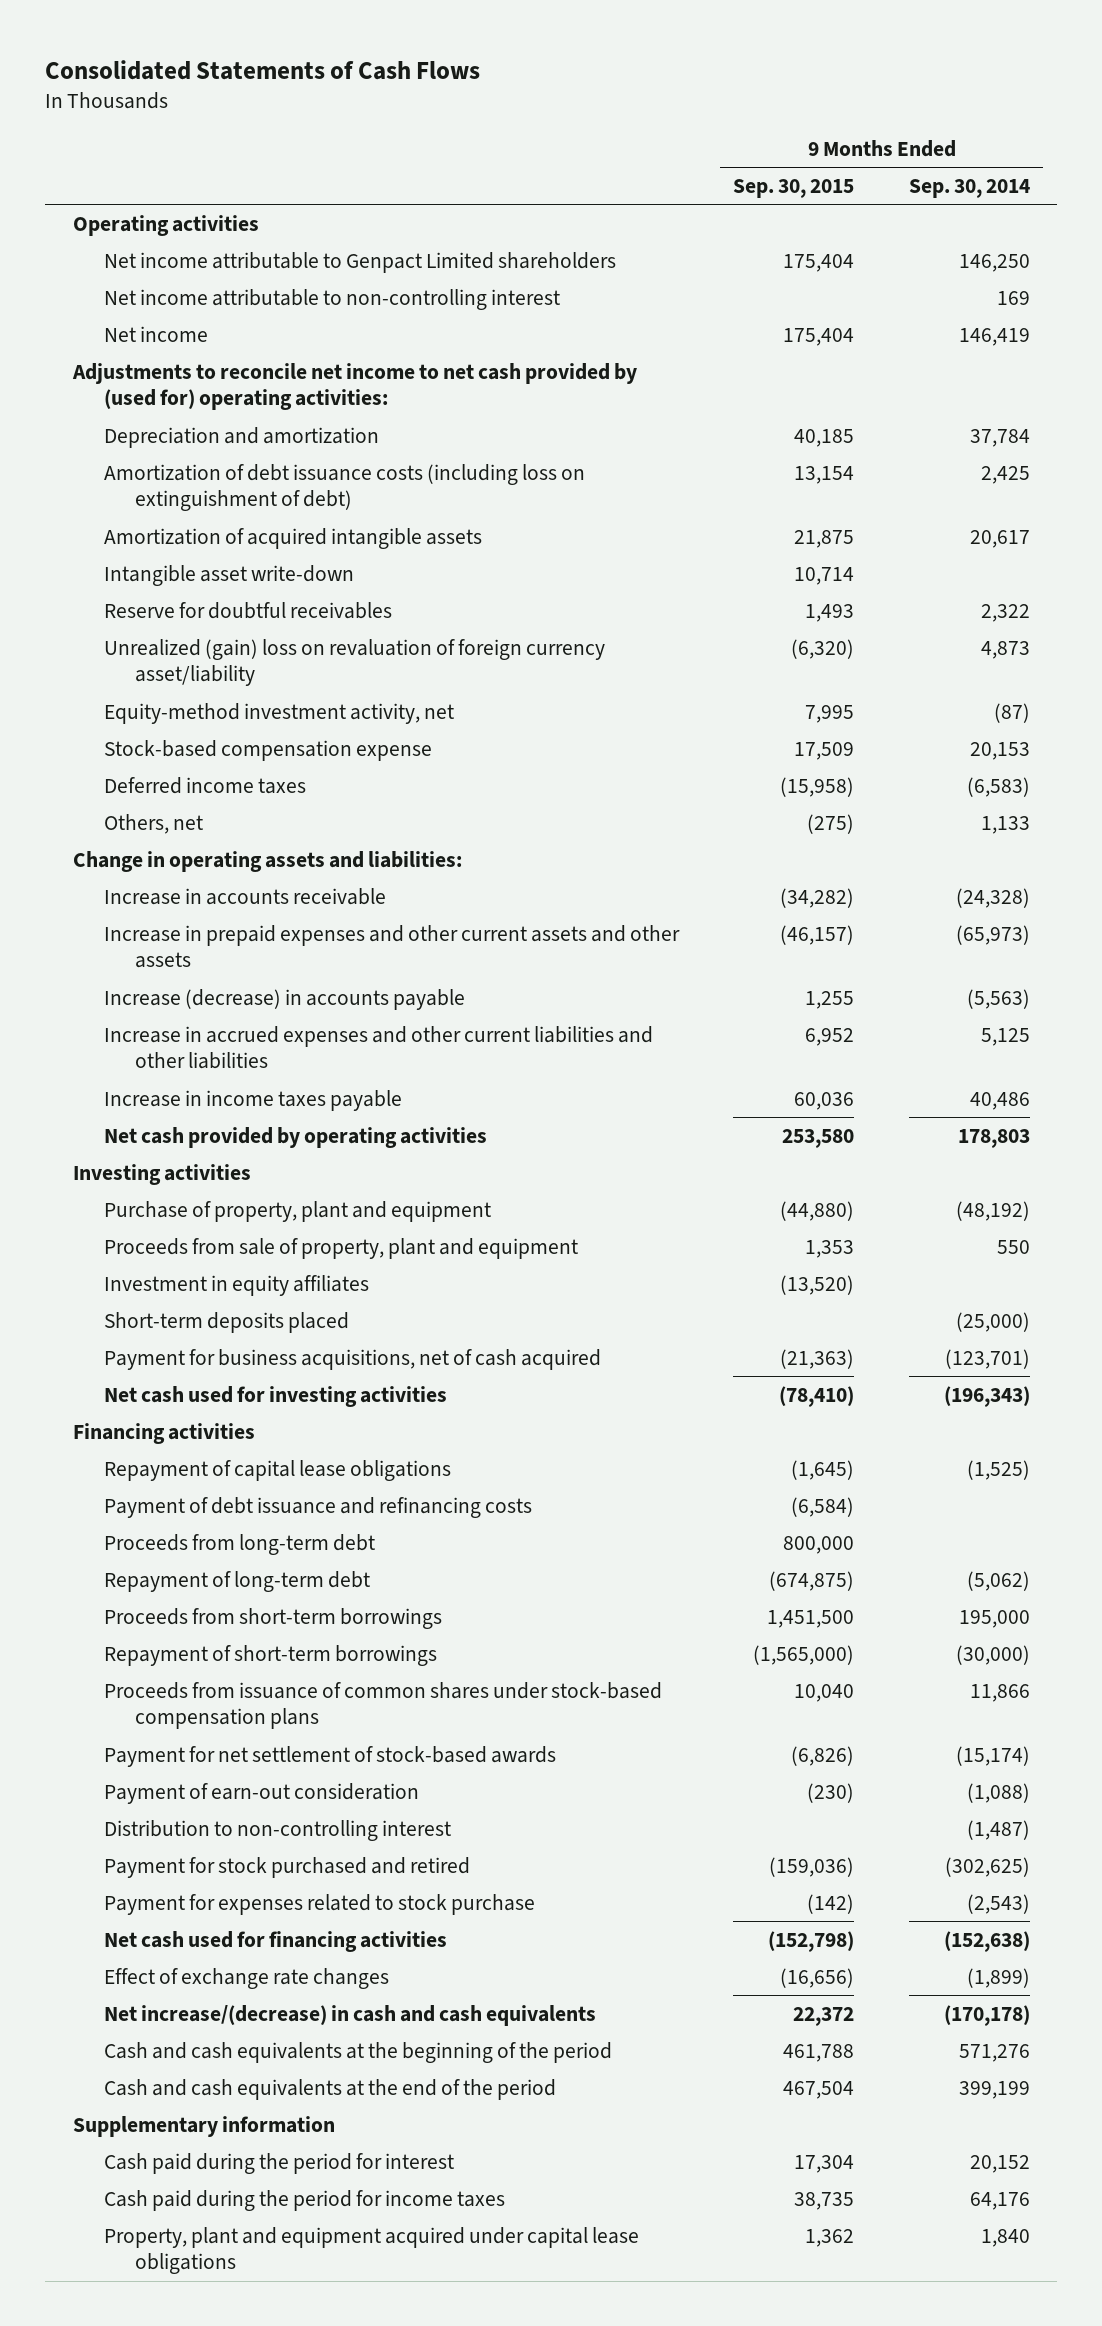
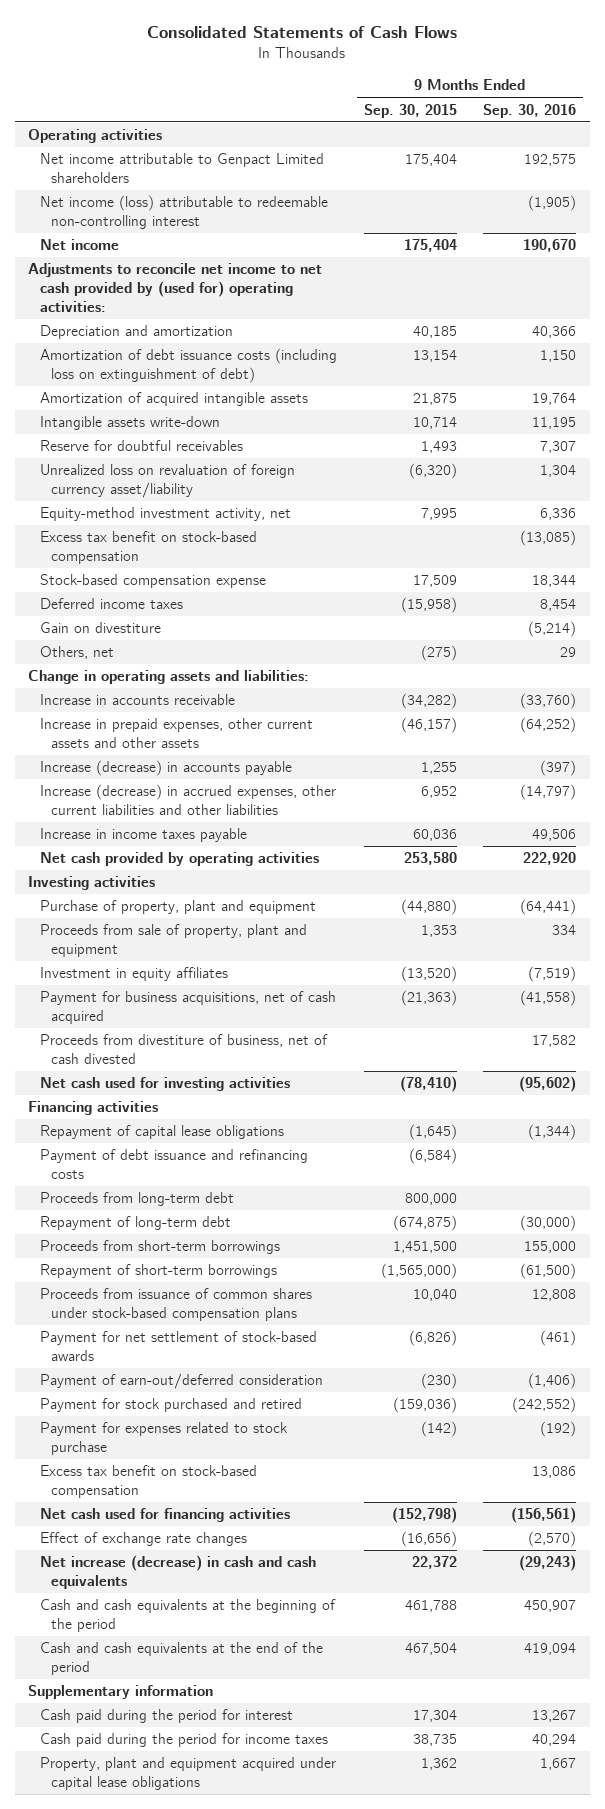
[908,179,1030,199] Sep. 30, 2014 -> none
none -> [483,103,577,118] Sep. 30, 2016
[103,288,560,310] Net income attributable to non-controlling interest -> [39,195,328,230] Net income (loss) attributable to redeemable non-controlling interest
[103,564,354,586] Intangible asset write-down -> [39,416,220,431] Intangible assets write-down
[103,638,605,687] Unrealized (gain) loss on revaluation of foreign currency asset/liability -> [39,464,295,499] Unrealized loss on revaluation of foreign currency asset/liability
none -> [39,531,257,565] Excess tax benefit on stock-based compensation
none -> [39,622,161,634] Gain on divestiture
[103,924,680,969] Increase in prepaid expenses and other current assets and other assets -> [39,718,313,749] Increase in prepaid expenses, other current assets and other assets
[103,1025,653,1070] Increase in accrued expenses and other current liabilities and other liabilities -> [39,784,336,816] Increase (decrease) in accrued expenses, other current liabilities and other liabilities
[103,1311,349,1333] Short-term deposits placed -> none
none -> [39,1034,328,1065] Proceeds from divestiture of business, net of cash divested
[103,1819,451,1841] Distribution to non-controlling interest -> none
[103,1782,419,1804] Payment of earn-out consideration -> [39,1373,323,1390] Payment of earn-out/deferred consideration
none -> [39,1465,257,1499] Excess tax benefit on stock-based compensation
[103,2004,596,2026] Net increase/(decrease) in cash and cash equivalents -> [39,1555,316,1590] Net increase (decrease) in cash and cash equivalents

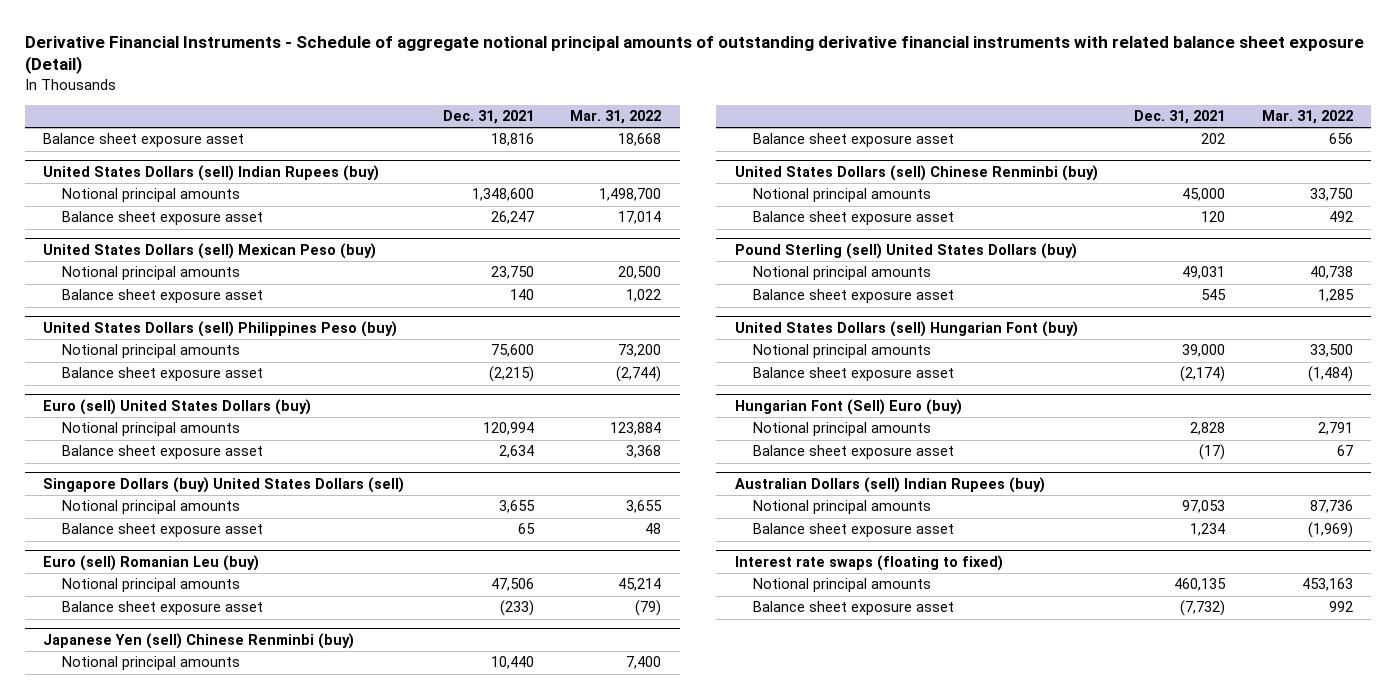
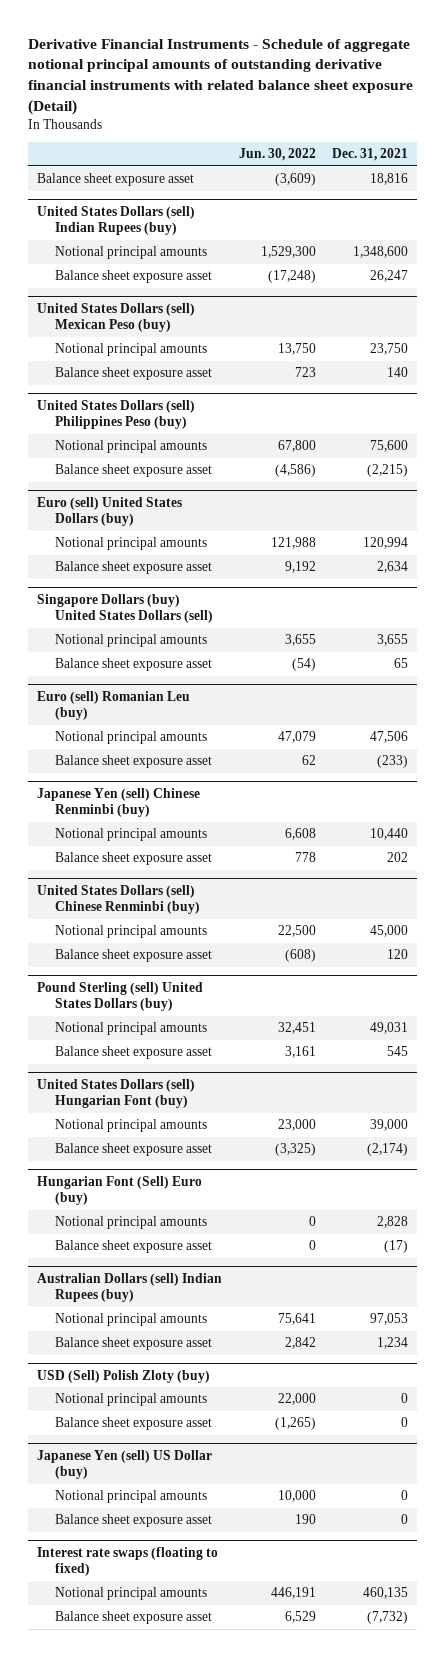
[570,110,662,125] Mar. 31, 2022 -> none
none -> [238,148,316,162] Jun. 30, 2022
none -> [36,1369,210,1383] USD (Sell) Polish Zloty (buy)
none -> [55,1393,208,1407] Notional principal amounts
none -> [55,1417,213,1431] Balance sheet exposure asset
none -> [36,1449,212,1480] Japanese Yen (sell) US Dollar (buy)
none -> [55,1490,208,1504] Notional principal amounts
none -> [55,1514,213,1528] Balance sheet exposure asset

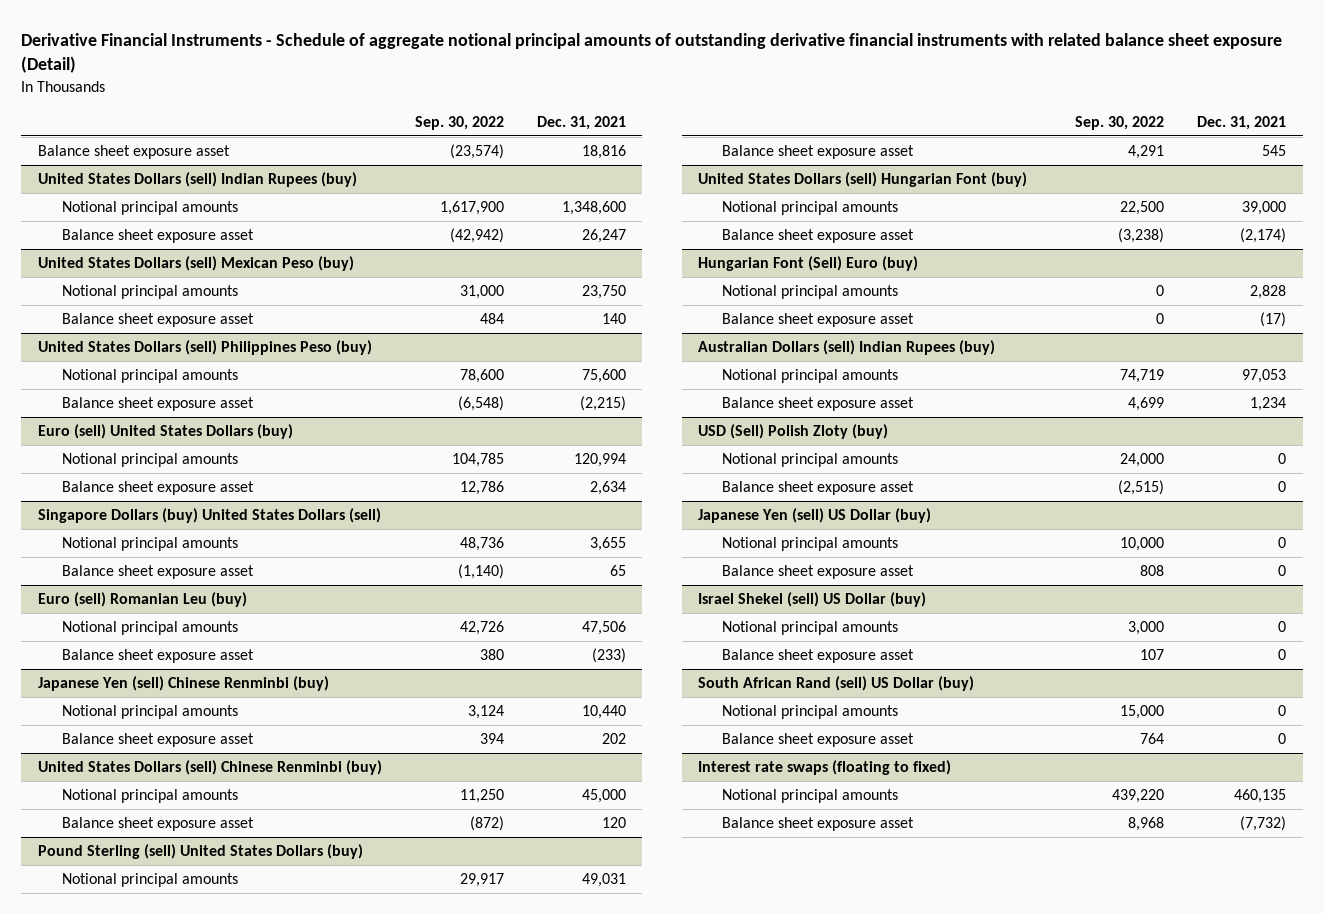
[238,148,316,162] Jun. 30, 2022 -> none
none -> [414,115,504,130] Sep. 30, 2022
none -> [698,592,927,608] Israel Shekel (sell) US Dollar (buy)
none -> [722,621,899,636] Notional principal amounts
none -> [722,649,915,664] Balance sheet exposure asset
none -> [698,676,975,692] South African Rand (sell) US Dollar (buy)
none -> [722,705,899,720] Notional principal amounts
none -> [722,733,915,748] Balance sheet exposure asset

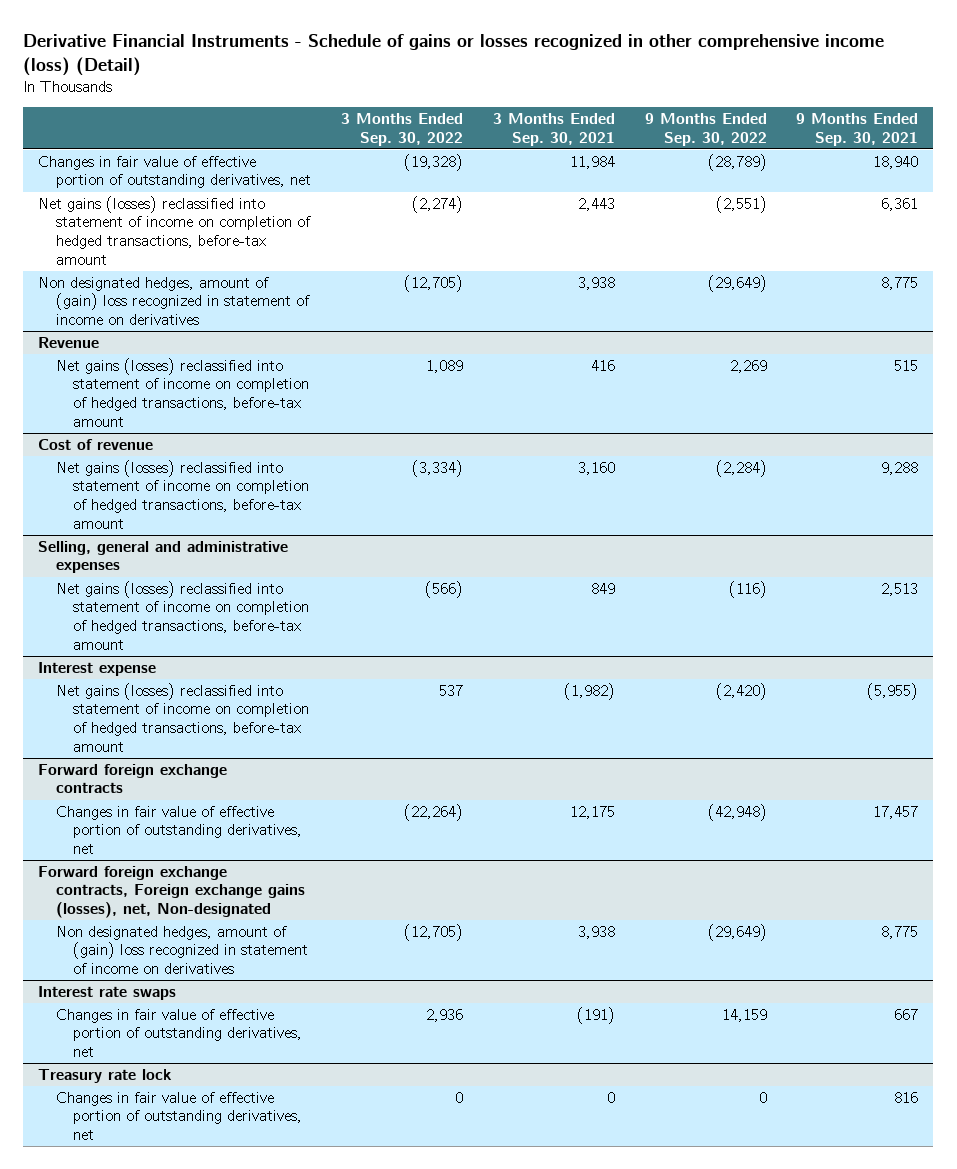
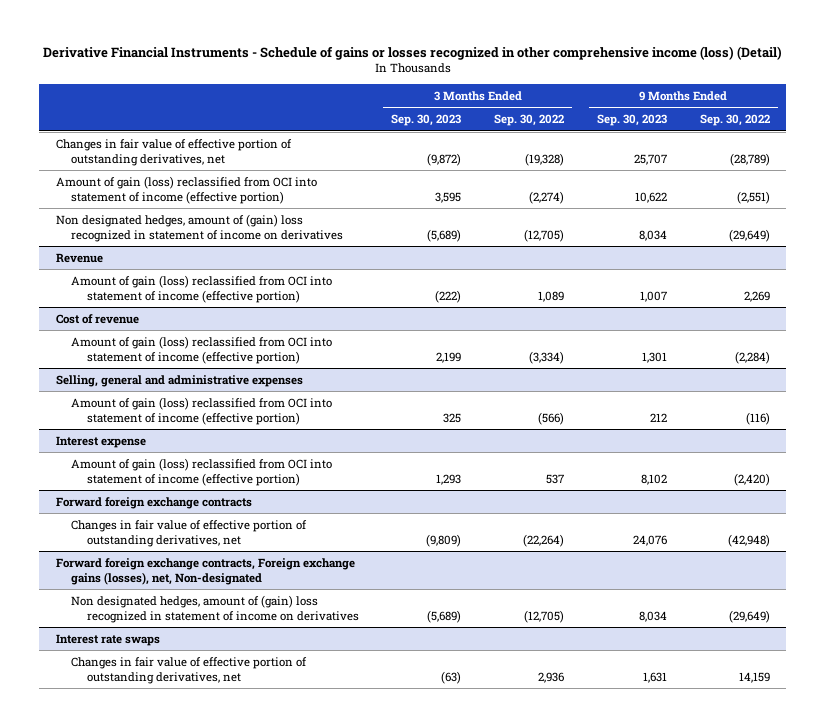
[492,112,615,146] 3 Months Ended Sep. 30, 2021 -> none
[796,112,919,146] 9 Months Ended Sep. 30, 2021 -> none
none -> [391,114,462,127] Sep. 30, 2023
none -> [597,114,668,127] Sep. 30, 2023
[38,195,311,265] Net gains (losses) reclassified into statement of income on completion of hedged transactions, before-tax amount -> [55,175,317,204] Amount of gain (loss) reclassified from OCI into statement of income (effective portion)
[55,357,309,427] Net gains (losses) reclassified into statement of income on completion of hedged transactions, before-tax amount -> [71,274,333,303] Amount of gain (loss) reclassified from OCI into statement of income (effective portion)
[55,459,309,529] Net gains (losses) reclassified into statement of income on completion of hedged transactions, before-tax amount -> [71,335,333,364] Amount of gain (loss) reclassified from OCI into statement of income (effective portion)
[55,580,309,650] Net gains (losses) reclassified into statement of income on completion of hedged transactions, before-tax amount -> [71,396,333,425] Amount of gain (loss) reclassified from OCI into statement of income (effective portion)
[55,682,309,752] Net gains (losses) reclassified into statement of income on completion of hedged transactions, before-tax amount -> [71,457,333,486] Amount of gain (loss) reclassified from OCI into statement of income (effective portion)
[38,1068,173,1083] Treasury rate lock -> none
[55,1091,302,1141] Changes in fair value of effective portion of outstanding derivatives, net -> none

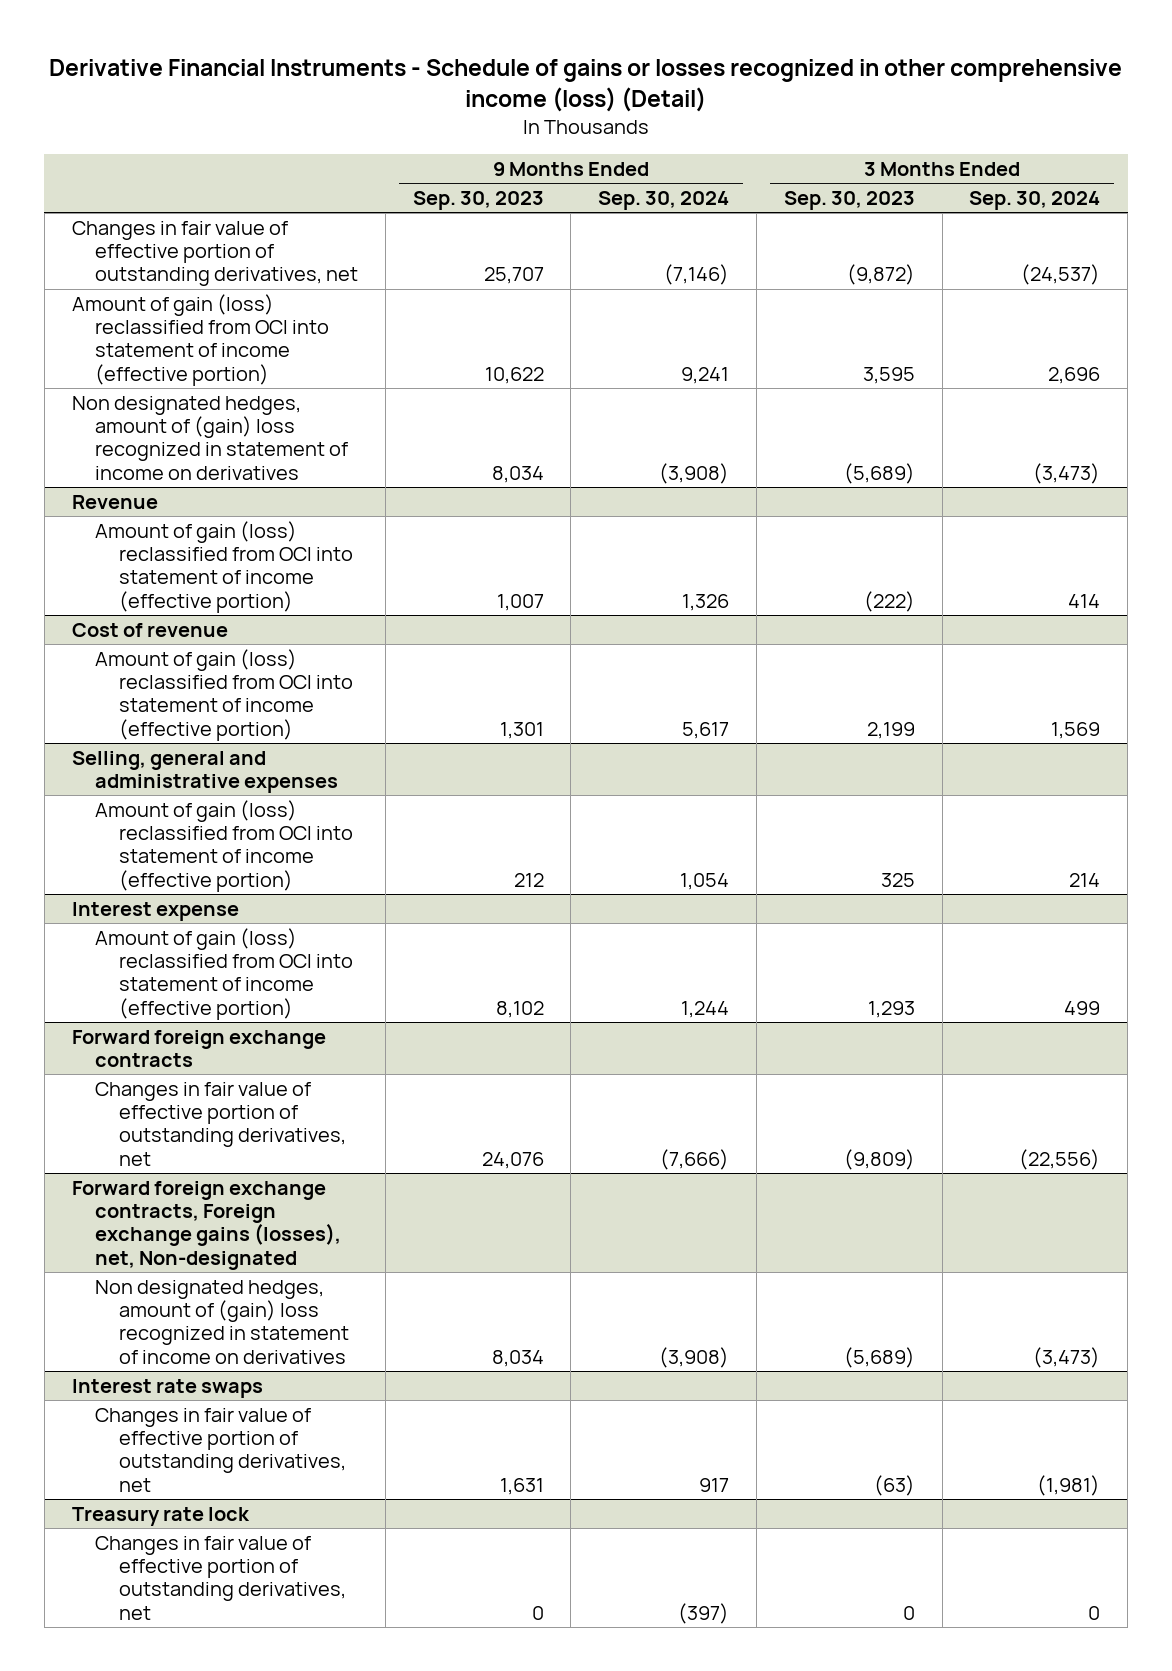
[494,114,565,127] Sep. 30, 2022 -> none
[699,114,770,127] Sep. 30, 2022 -> none
none -> [598,190,730,210] Sep. 30, 2024
none -> [969,190,1101,210] Sep. 30, 2024
none -> [71,1506,250,1526] Treasury rate lock
none -> [95,1535,346,1620] Changes in fair value of effective portion of outstanding derivatives, net

